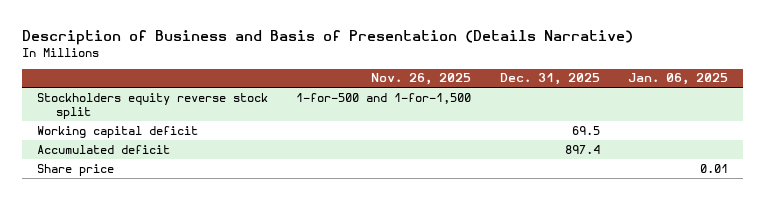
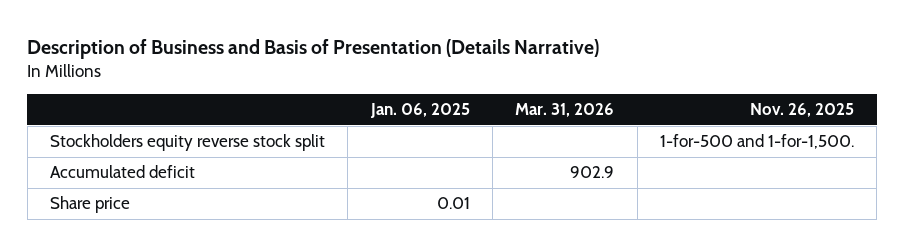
[499,73,600,86] Dec. 31, 2025 -> none
none -> [515,103,615,118] Mar. 31, 2026
[36,125,198,138] Working capital deficit -> none
[296,92,472,104] 1-for-500 and 1-for-1,500 -> [659,134,854,150] 1-for-500 and 1-for-1,500.

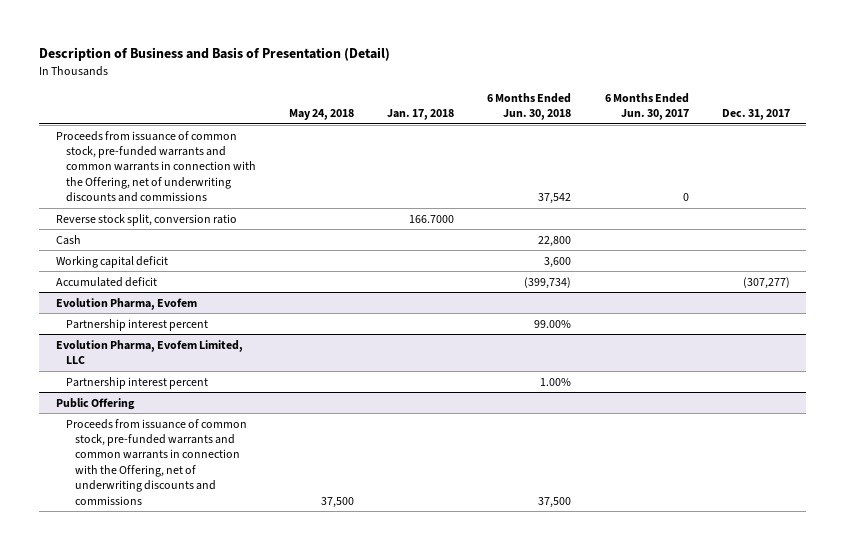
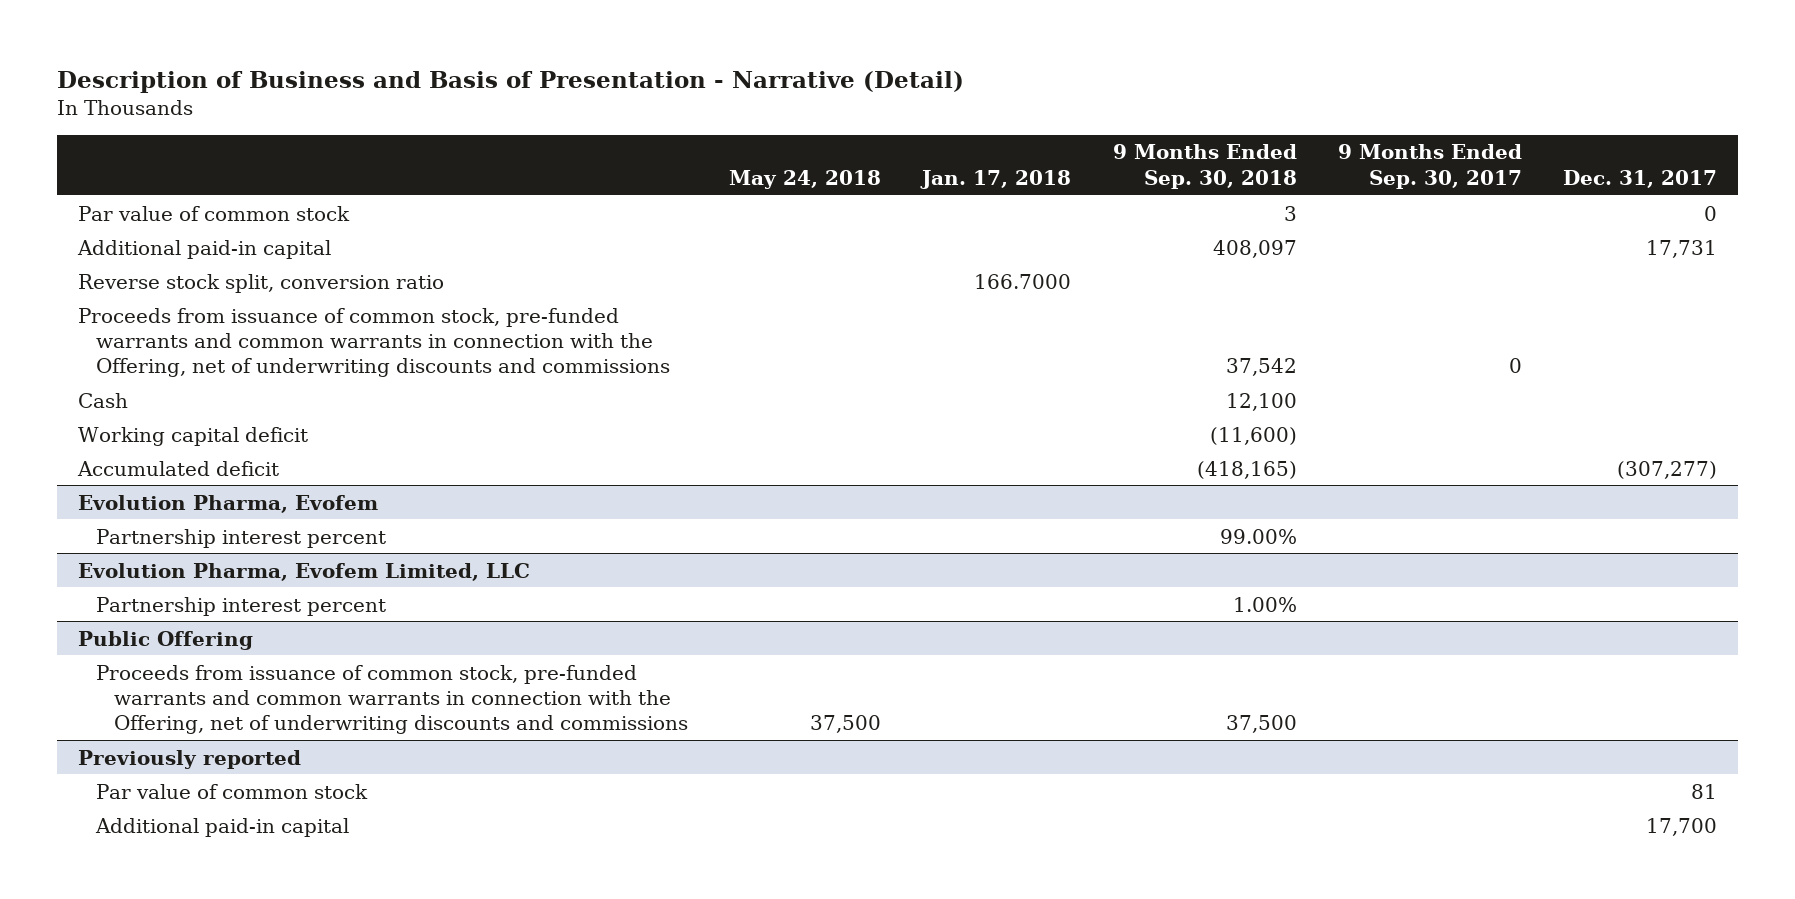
[39,47,391,62] Description of Business and Basis of Presentation (Detail) -> [57,71,965,94] Description of Business and Basis of Presentation - Narrative (Detail)
[487,92,572,120] 6 Months Ended Jun. 30, 2018 -> none
[604,92,689,120] 6 Months Ended Jun. 30, 2017 -> none
none -> [1112,144,1297,189] 9 Months Ended Sep. 30, 2018
none -> [1337,144,1522,189] 9 Months Ended Sep. 30, 2017
none -> [77,205,350,221] Par value of common stock
none -> [76,239,331,259] Additional paid-in capital
[55,130,256,203] Proceeds from issuance of common stock, pre-funded warrants and common warrants in connection with the Offering, net of underwriting discounts and commissions -> [77,307,670,378] Proceeds from issuance of common stock, pre-funded warrants and common warrants in connection with the Offering, net of underwriting discounts and commissions
none -> [77,749,301,769] Previously reported
none -> [95,783,368,799] Par value of common stock
none -> [94,817,349,837] Additional paid-in capital

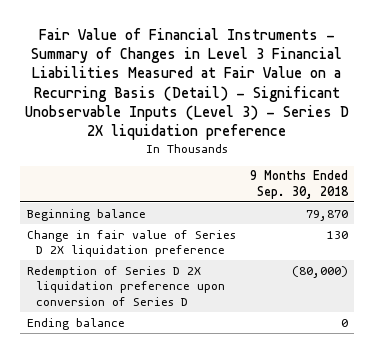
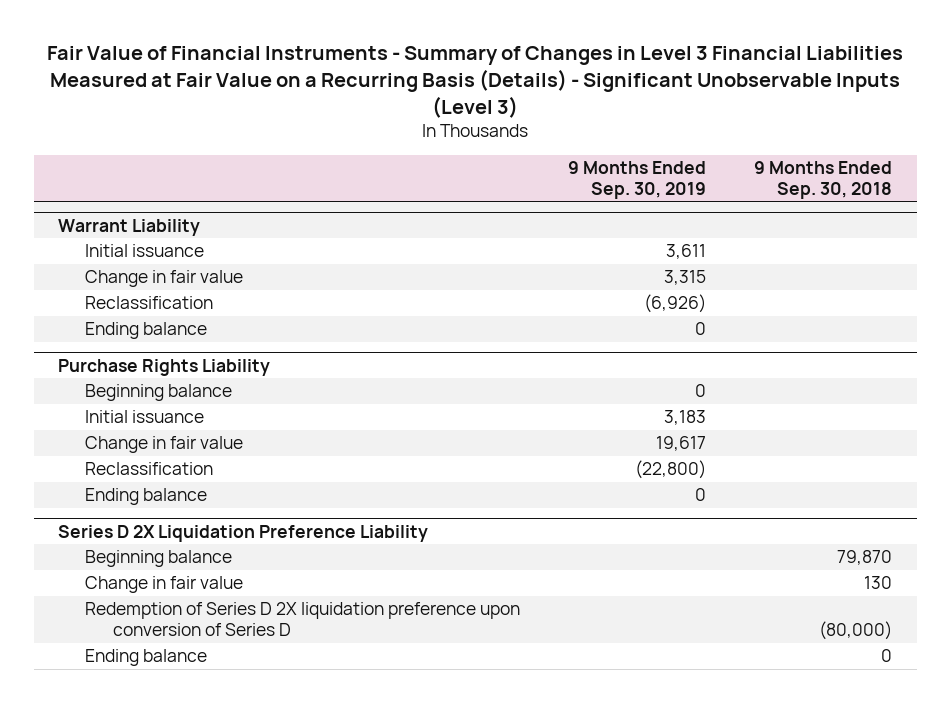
[25,27,350,141] Fair Value of Financial Instruments - Summary of Changes in Level 3 Financial Liabilities Measured at Fair Value on a Recurring Basis (Detail) - Significant Unobservable Inputs (Level 3) - Series D 2X liquidation preference -> [47,46,904,119] Fair Value of Financial Instruments - Summary of Changes in Level 3 Financial Liabilities Measured at Fair Value on a Recurring Basis (Details) - Significant Unobservable Inputs (Level 3)
none -> [568,160,707,199] 9 Months Ended Sep. 30, 2019
none -> [57,218,200,236] Warrant Liability
none -> [85,244,205,258] Initial issuance
none -> [85,270,244,288] Change in fair value
none -> [85,296,214,310] Reclassification
none -> [85,322,208,340] Ending balance
none -> [57,358,270,376] Purchase Rights Liability
none -> [85,384,233,402] Beginning balance
none -> [85,410,205,424] Initial issuance
none -> [85,436,244,454] Change in fair value
none -> [85,462,214,476] Reclassification
none -> [85,488,208,506] Ending balance
none -> [57,524,428,542] Series D 2X Liquidation Preference Liability
[27,229,237,258] Change in fair value of Series D 2X liquidation preference -> [85,576,244,594] Change in fair value

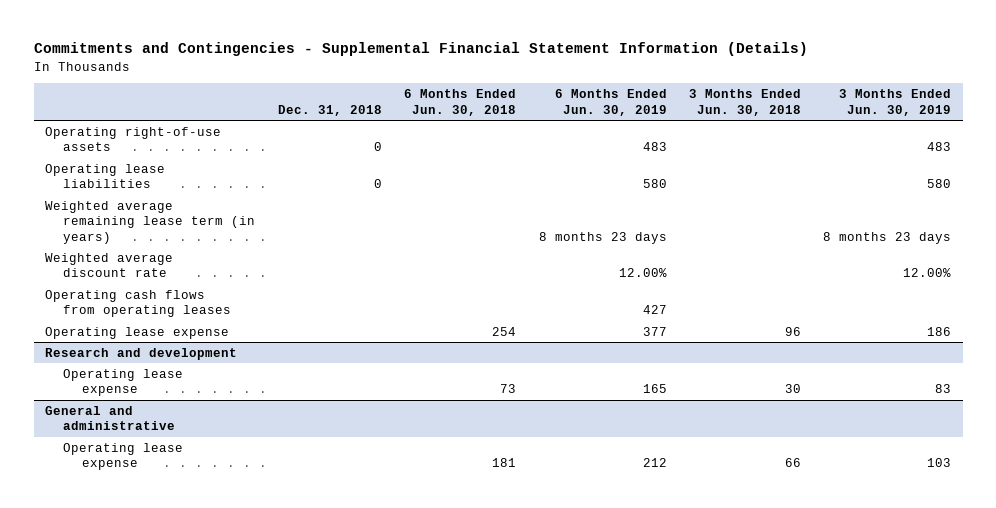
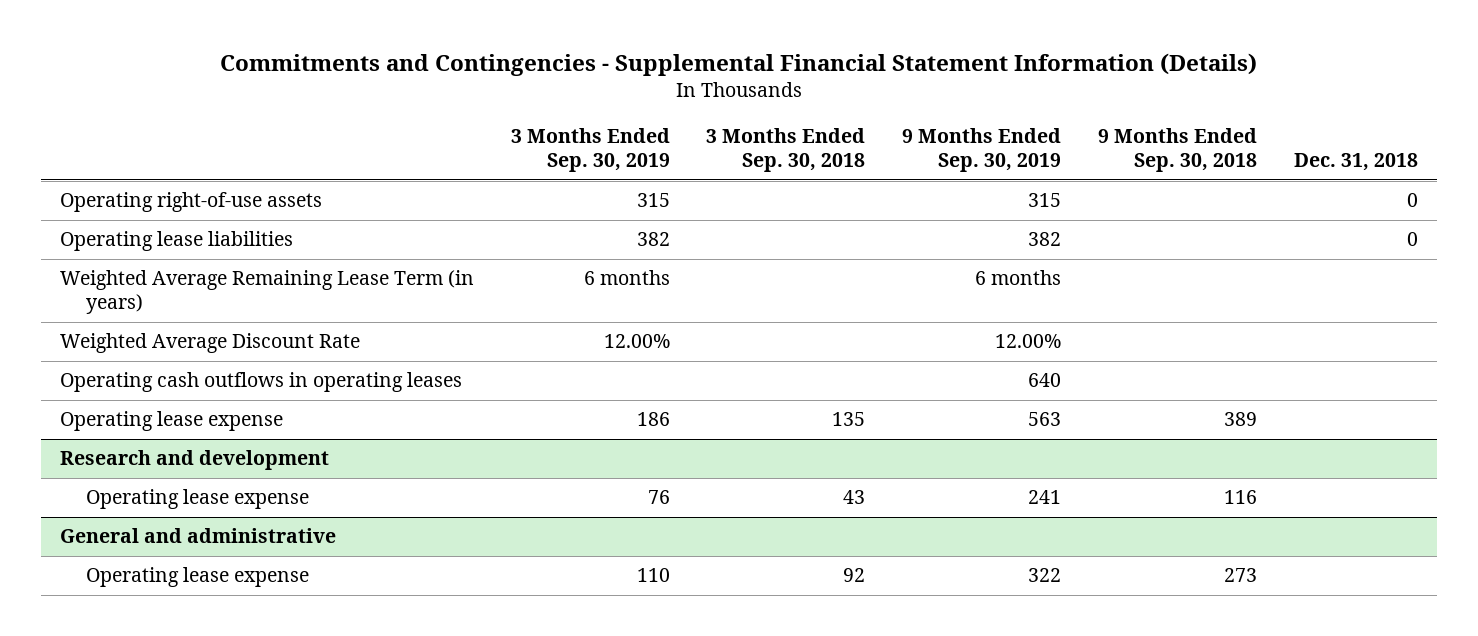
[404,89,517,116] 6 Months Ended Jun. 30, 2018 -> none
[554,89,667,116] 6 Months Ended Jun. 30, 2019 -> none
[688,89,801,116] 3 Months Ended Jun. 30, 2018 -> none
[839,89,952,116] 3 Months Ended Jun. 30, 2019 -> none
none -> [510,128,670,173] 3 Months Ended Sep. 30, 2019
none -> [706,128,866,173] 3 Months Ended Sep. 30, 2018
none -> [902,128,1062,173] 9 Months Ended Sep. 30, 2019
none -> [1098,128,1258,173] 9 Months Ended Sep. 30, 2018
[44,200,256,244] Weighted average remaining lease term (in years) -> [59,270,474,315] Weighted Average Remaining Lease Term (in years)
[44,252,173,278] Weighted average discount rate -> [59,333,360,354] Weighted Average Discount Rate
[44,289,232,318] Operating cash flows from operating leases -> [59,372,462,393] Operating cash outflows in operating leases

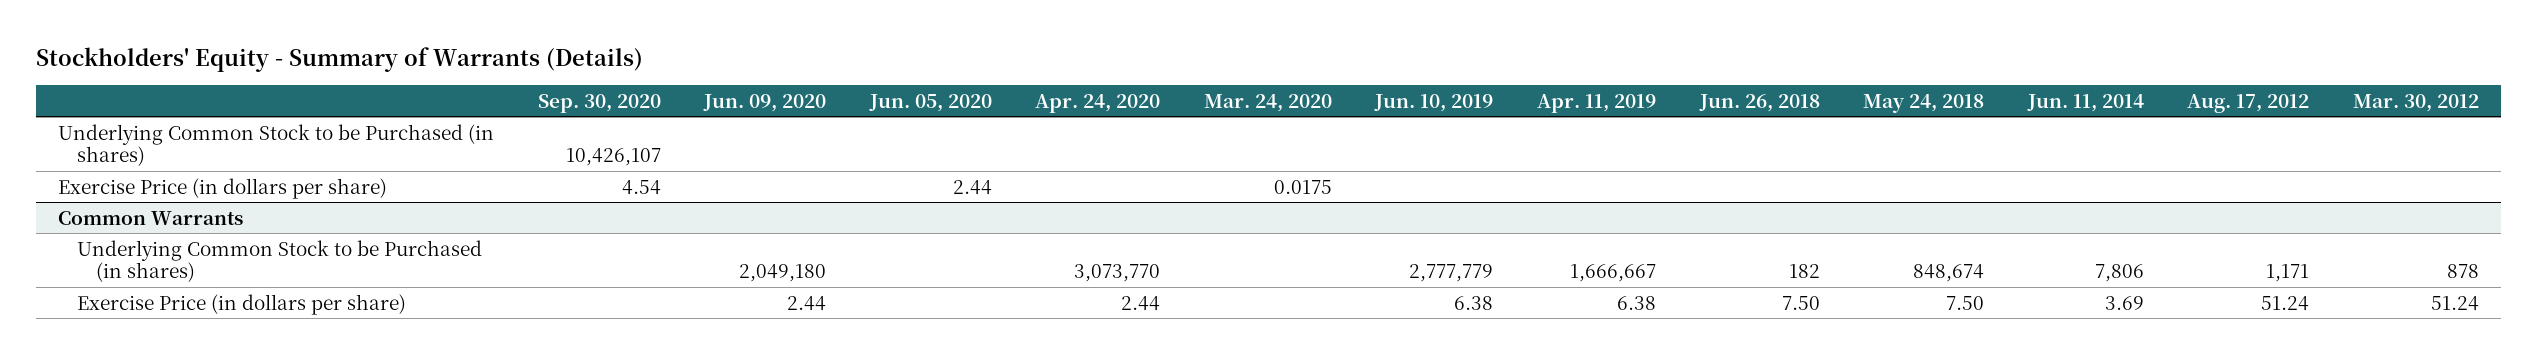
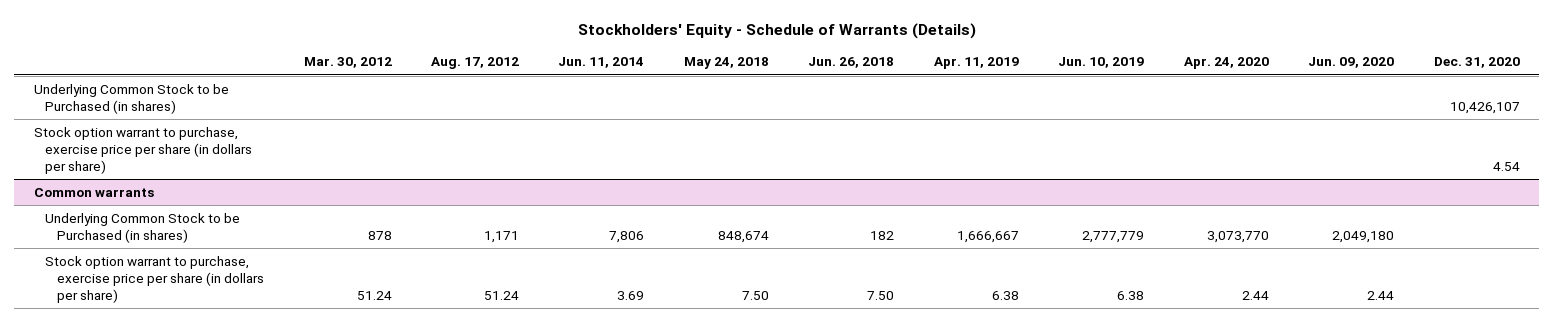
[36,46,644,72] Stockholders' Equity - Summary of Warrants (Details) -> [577,22,976,39] Stockholders' Equity - Schedule of Warrants (Details)
[537,93,661,113] Sep. 30, 2020 -> none
[868,93,992,112] Jun. 05, 2020 -> none
[1203,93,1332,112] Mar. 24, 2020 -> none
none -> [1433,57,1520,69] Dec. 31, 2020
[58,177,388,199] Exercise Price (in dollars per share) -> [33,126,253,175] Stock option warrant to purchase, exercise price per share (in dollars per share)
[58,210,244,225] Common Warrants -> [33,187,154,197] Common warrants
[77,293,407,315] Exercise Price (in dollars per share) -> [45,255,265,304] Stock option warrant to purchase, exercise price per share (in dollars per share)

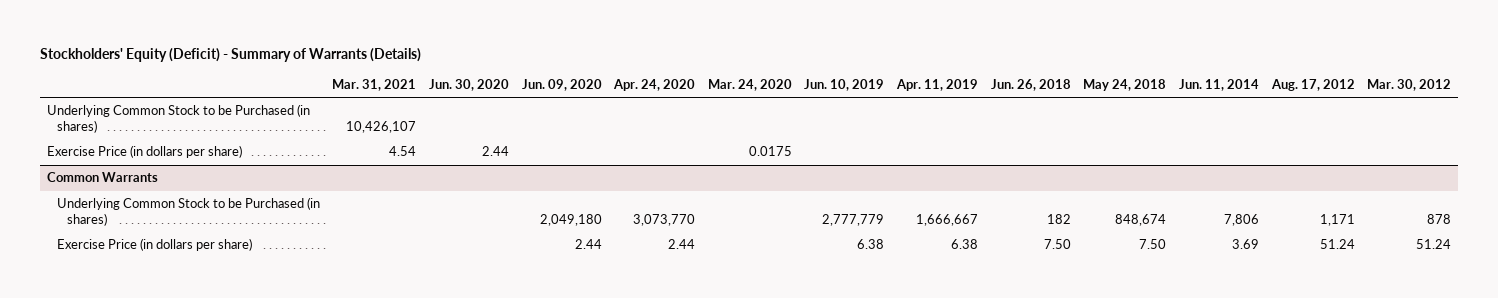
[577,22,976,39] Stockholders' Equity - Schedule of Warrants (Details) -> [40,48,422,63] Stockholders' Equity (Deficit) - Summary of Warrants (Details)
[1433,57,1520,69] Dec. 31, 2020 -> none
none -> [332,78,417,91] Mar. 31, 2021
none -> [428,78,509,91] Jun. 30, 2020
none -> [707,78,792,91] Mar. 24, 2020
[33,126,253,175] Stock option warrant to purchase, exercise price per share (in dollars per share) -> [46,145,242,159] Exercise Price (in dollars per share)
[33,187,154,197] Common warrants -> [46,172,158,183] Common Warrants
[45,255,265,304] Stock option warrant to purchase, exercise price per share (in dollars per share) -> [56,238,252,252] Exercise Price (in dollars per share)

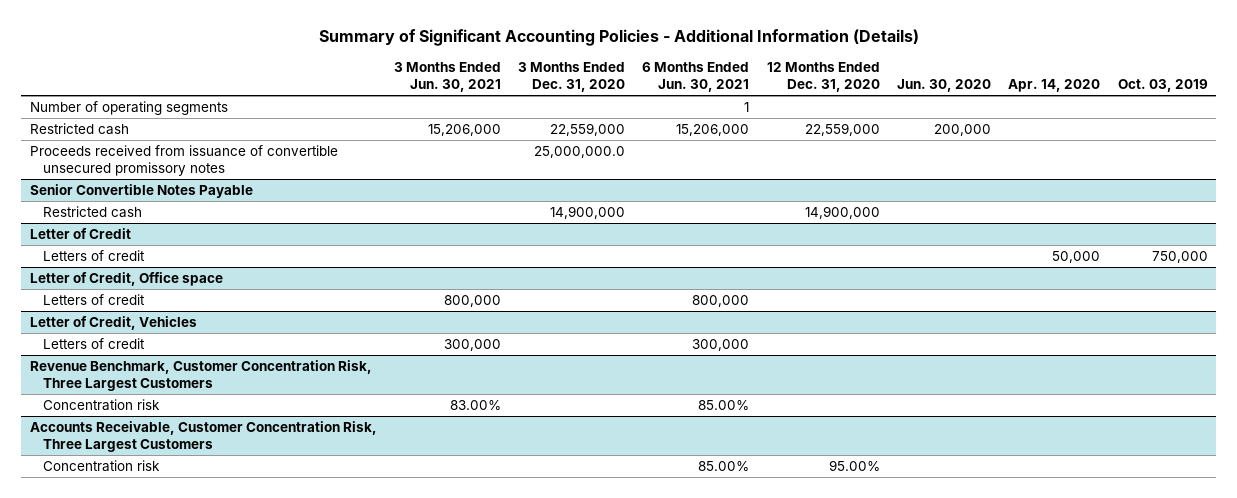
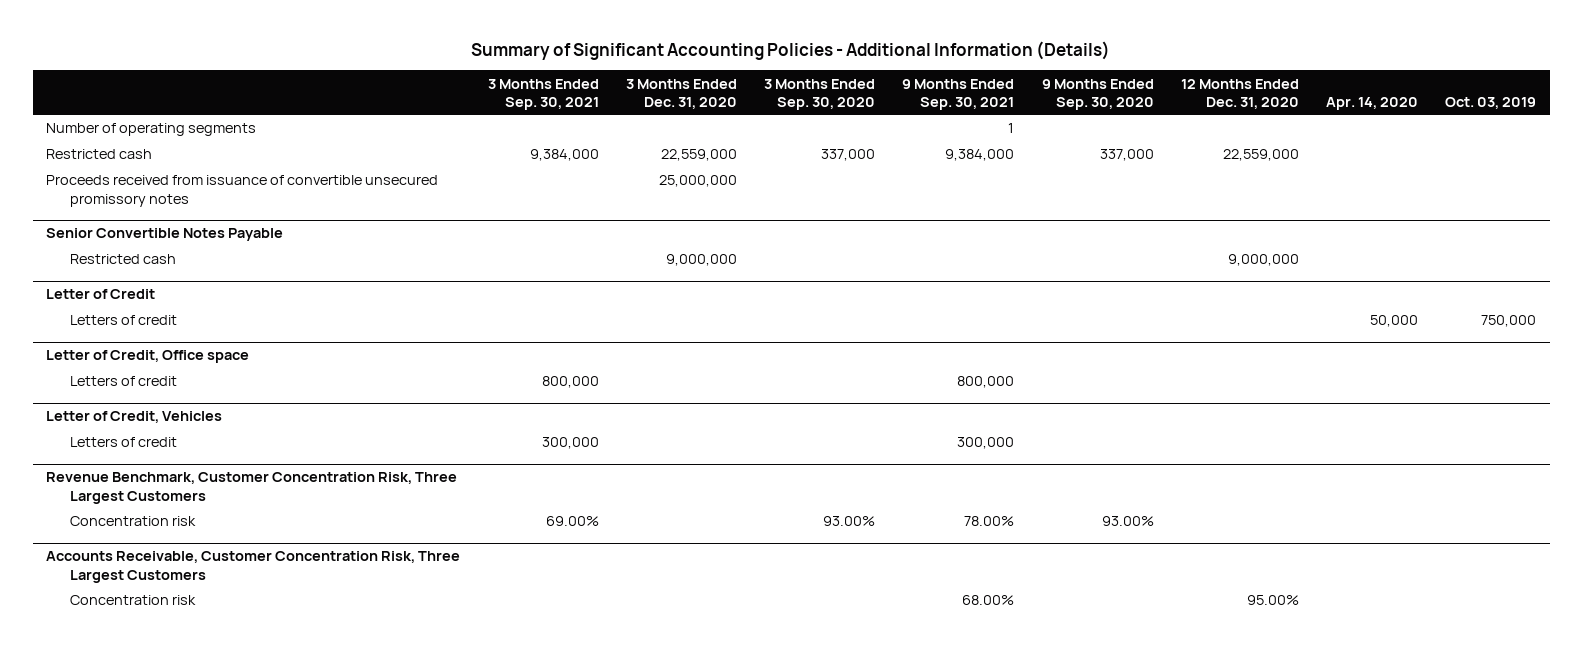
[393,62,501,93] 3 Months Ended Jun. 30, 2021 -> none
[642,62,750,93] 6 Months Ended Jun. 30, 2021 -> none
[897,79,992,93] Jun. 30, 2020 -> none
none -> [487,78,599,110] 3 Months Ended Sep. 30, 2021
none -> [764,78,876,110] 3 Months Ended Sep. 30, 2020
none -> [902,78,1015,110] 9 Months Ended Sep. 30, 2021
none -> [1041,78,1154,110] 9 Months Ended Sep. 30, 2020
[534,146,626,159] 25,000,000.0 -> [658,175,737,188] 25,000,000
[550,206,626,220] 14,900,000 -> [665,254,737,267] 9,000,000
[804,206,880,220] 14,900,000 -> [1227,254,1299,267] 9,000,000

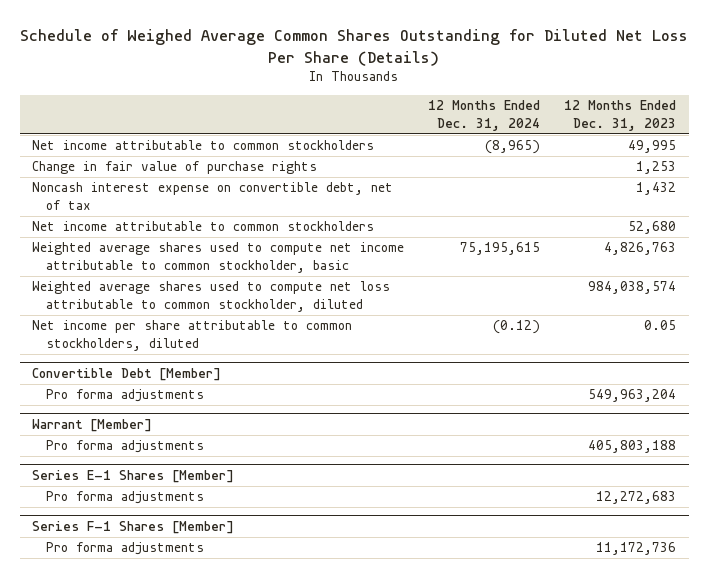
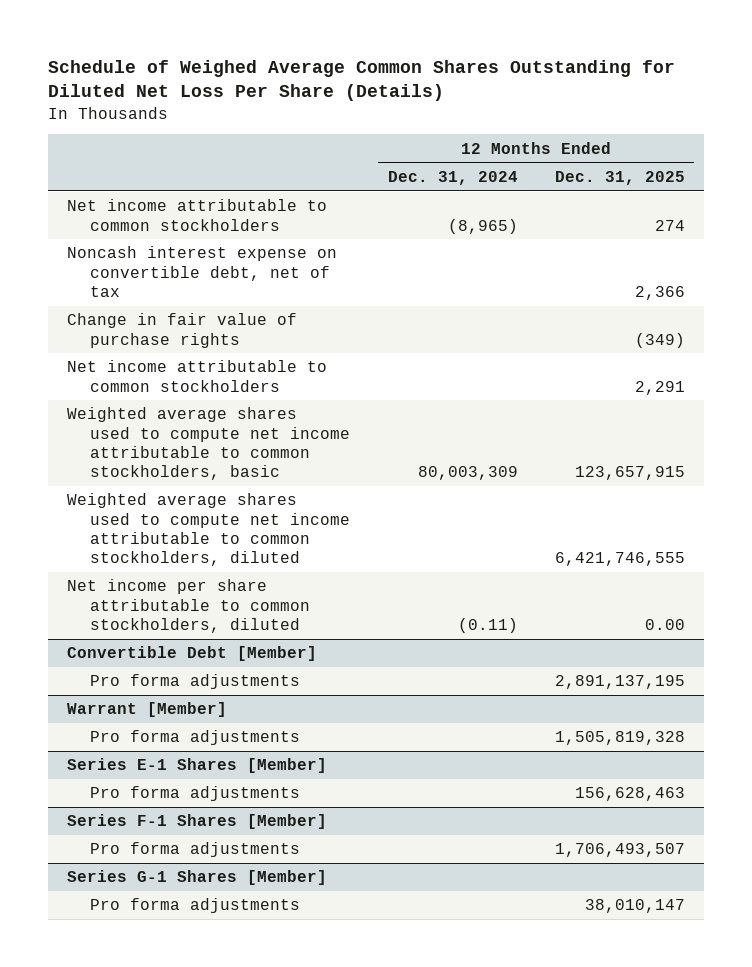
[564,100,677,131] 12 Months Ended Dec. 31, 2023 -> none
none -> [555,170,686,185] Dec. 31, 2025
[32,161,318,175] Change in fair value of purchase rights -> [66,313,297,348] Change in fair value of purchase rights
[32,242,405,274] Weighted average shares used to compute net income attributable to common stockholder, basic -> [66,407,351,481] Weighted average shares used to compute net income attributable to common stockholders, basic
[460,242,541,256] 75,195,615 -> [417,466,518,481] 80,003,309
[32,281,391,313] Weighted average shares used to compute net loss attributable to common stockholder, diluted -> [66,493,351,567] Weighted average shares used to compute net income attributable to common stockholders, diluted
[493,320,541,335] (0.12) -> [457,617,518,633] (0.11)
none -> [66,870,327,886] Series G-1 Shares [Member]
none -> [90,898,301,914] Pro forma adjustments

